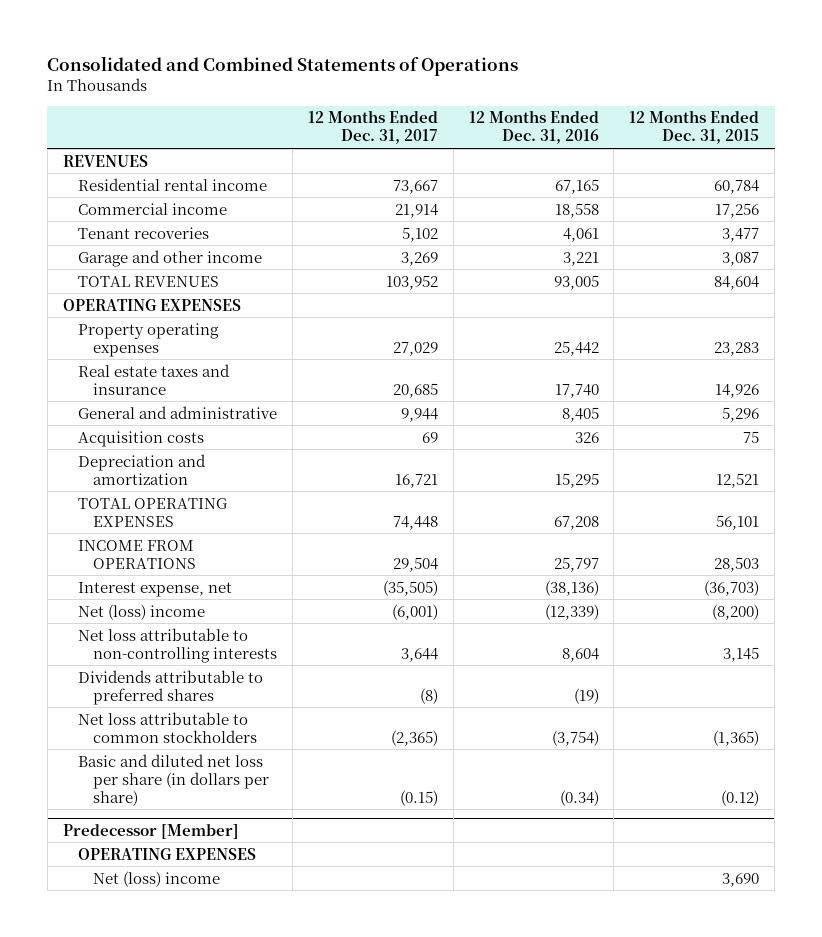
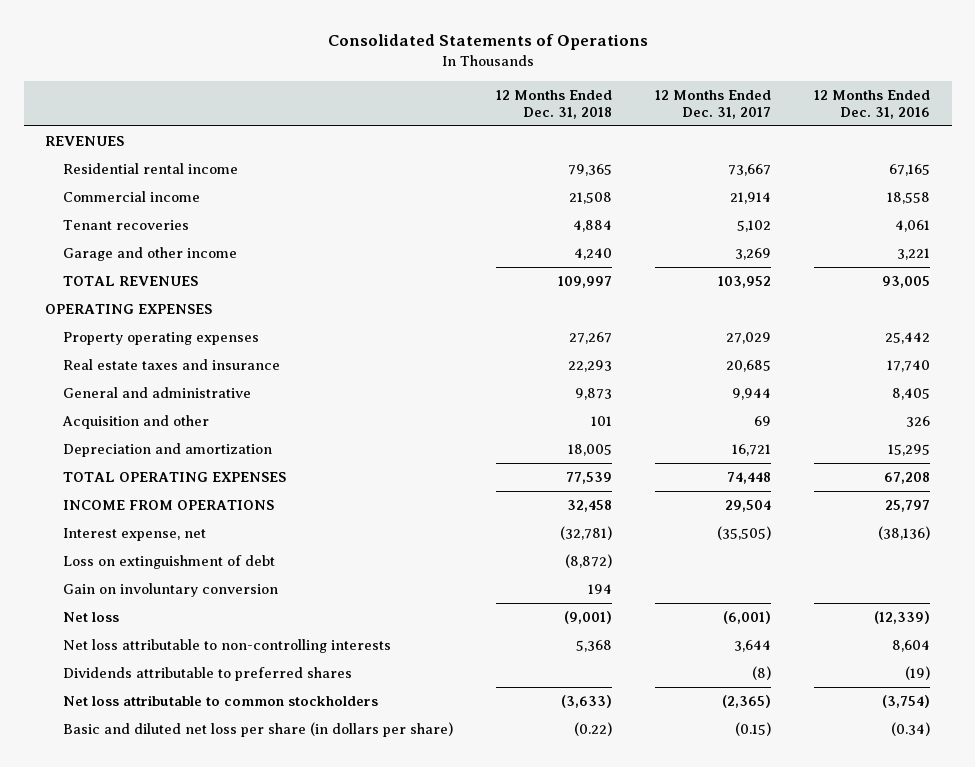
[47,55,519,76] Consolidated and Combined Statements of Operations -> [327,34,648,51] Consolidated Statements of Operations
[629,110,760,145] 12 Months Ended Dec. 31, 2015 -> none
none -> [496,89,613,119] 12 Months Ended Dec. 31, 2018
[77,430,204,447] Acquisition costs -> [62,415,210,430] Acquisition and other
none -> [63,555,276,570] Loss on extinguishment of debt
none -> [63,583,279,598] Gain on involuntary conversion
[77,603,205,620] Net (loss) income -> [63,612,120,623] Net loss
[62,823,239,839] Predecessor [Member] -> none
[77,847,256,860] OPERATING EXPENSES -> none
[93,870,221,887] Net (loss) income -> none

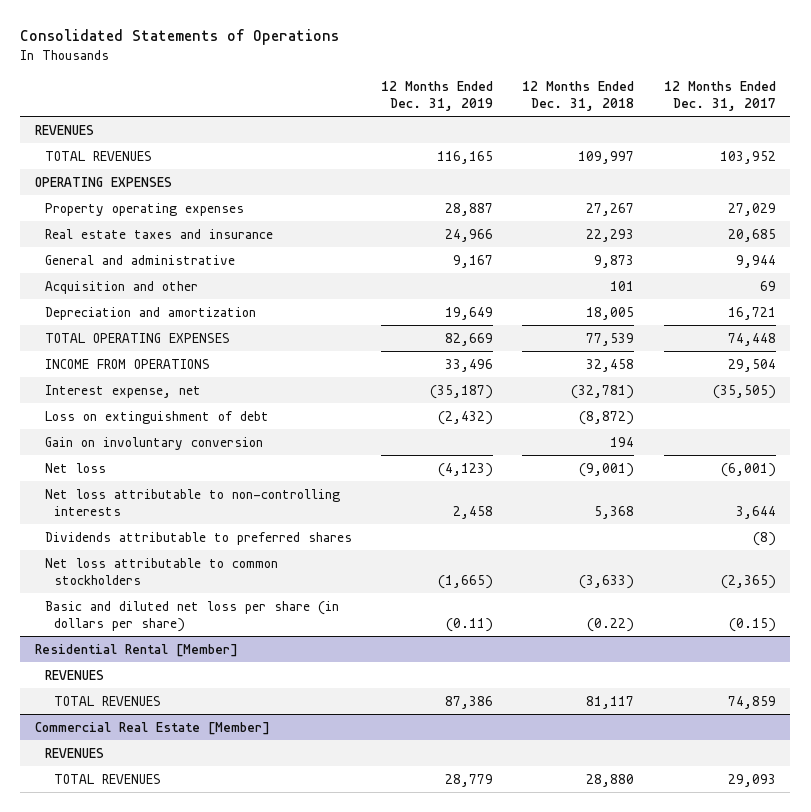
[814,89,931,119] 12 Months Ended Dec. 31, 2016 -> none
none -> [380,80,493,112] 12 Months Ended Dec. 31, 2019
[63,163,239,175] Residential rental income -> none
[63,191,201,203] Commercial income -> none
[63,220,190,231] Tenant recoveries -> none
[63,247,238,262] Garage and other income -> none
none -> [34,643,238,657] Residential Rental [Member]
none -> [44,669,104,680] REVENUES
none -> [54,695,162,706] TOTAL REVENUES
none -> [34,721,270,735] Commercial Real Estate [Member]
none -> [44,747,104,758] REVENUES
none -> [54,773,162,784] TOTAL REVENUES

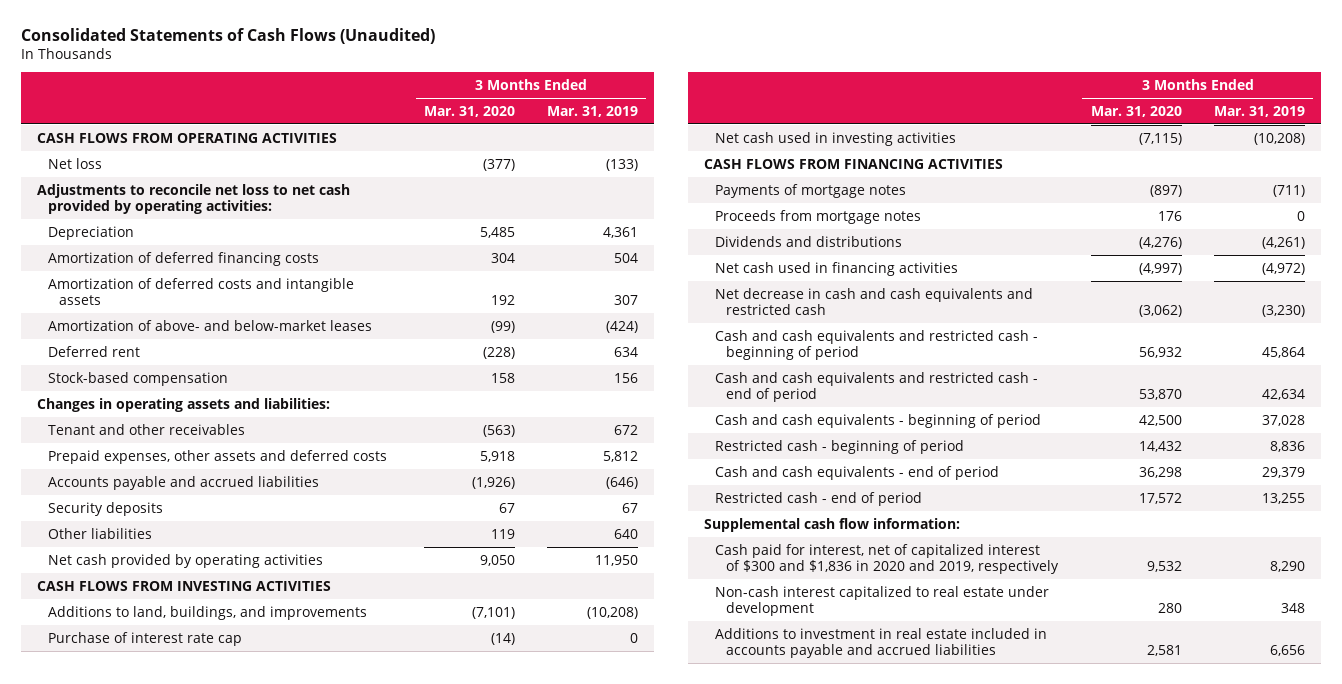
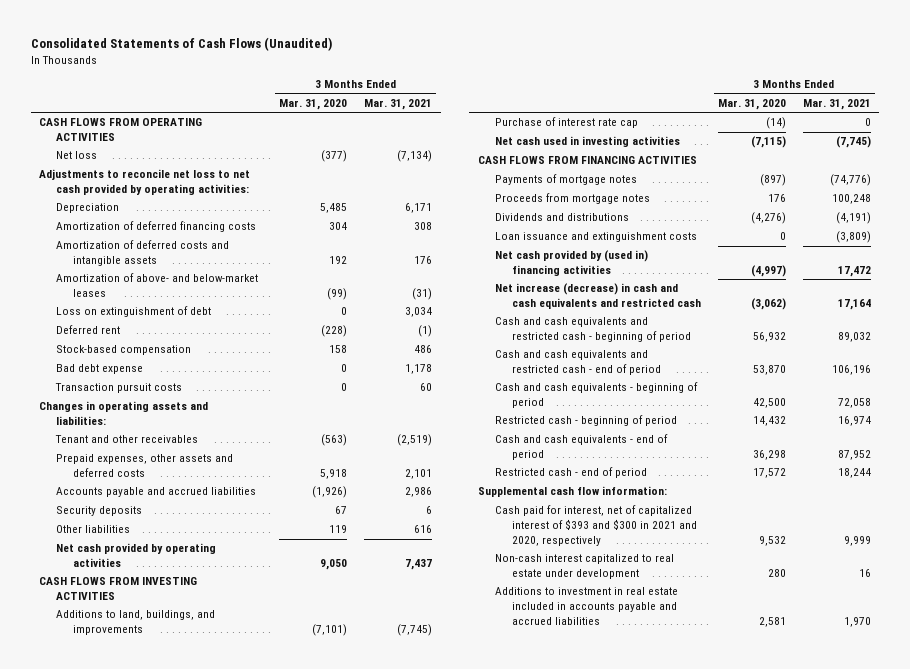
[547,105,639,117] Mar. 31, 2019 -> none
none -> [364,98,433,110] Mar. 31, 2021
none -> [56,306,212,318] Loss on extinguishment of debt
none -> [56,364,144,375] Bad debt expense
none -> [55,383,183,394] Transaction pursuit costs
none -> [494,232,697,243] Loan issuance and extinguishment costs
[714,261,958,276] Net cash used in financing activities -> [494,250,648,277] Net cash provided by (used in) financing activities
[714,287,1033,315] Net decrease in cash and cash equivalents and restricted cash -> [494,283,701,310] Net increase (decrease) in cash and cash equivalents and restricted cash
[714,543,1060,574] Cash paid for interest, net of capitalized interest of $300 and $1,836 in 2020 and 2019, respectively -> [494,505,697,546] Cash paid for interest, net of capitalized interest of $393 and $300 in 2021 and 2020, respectively

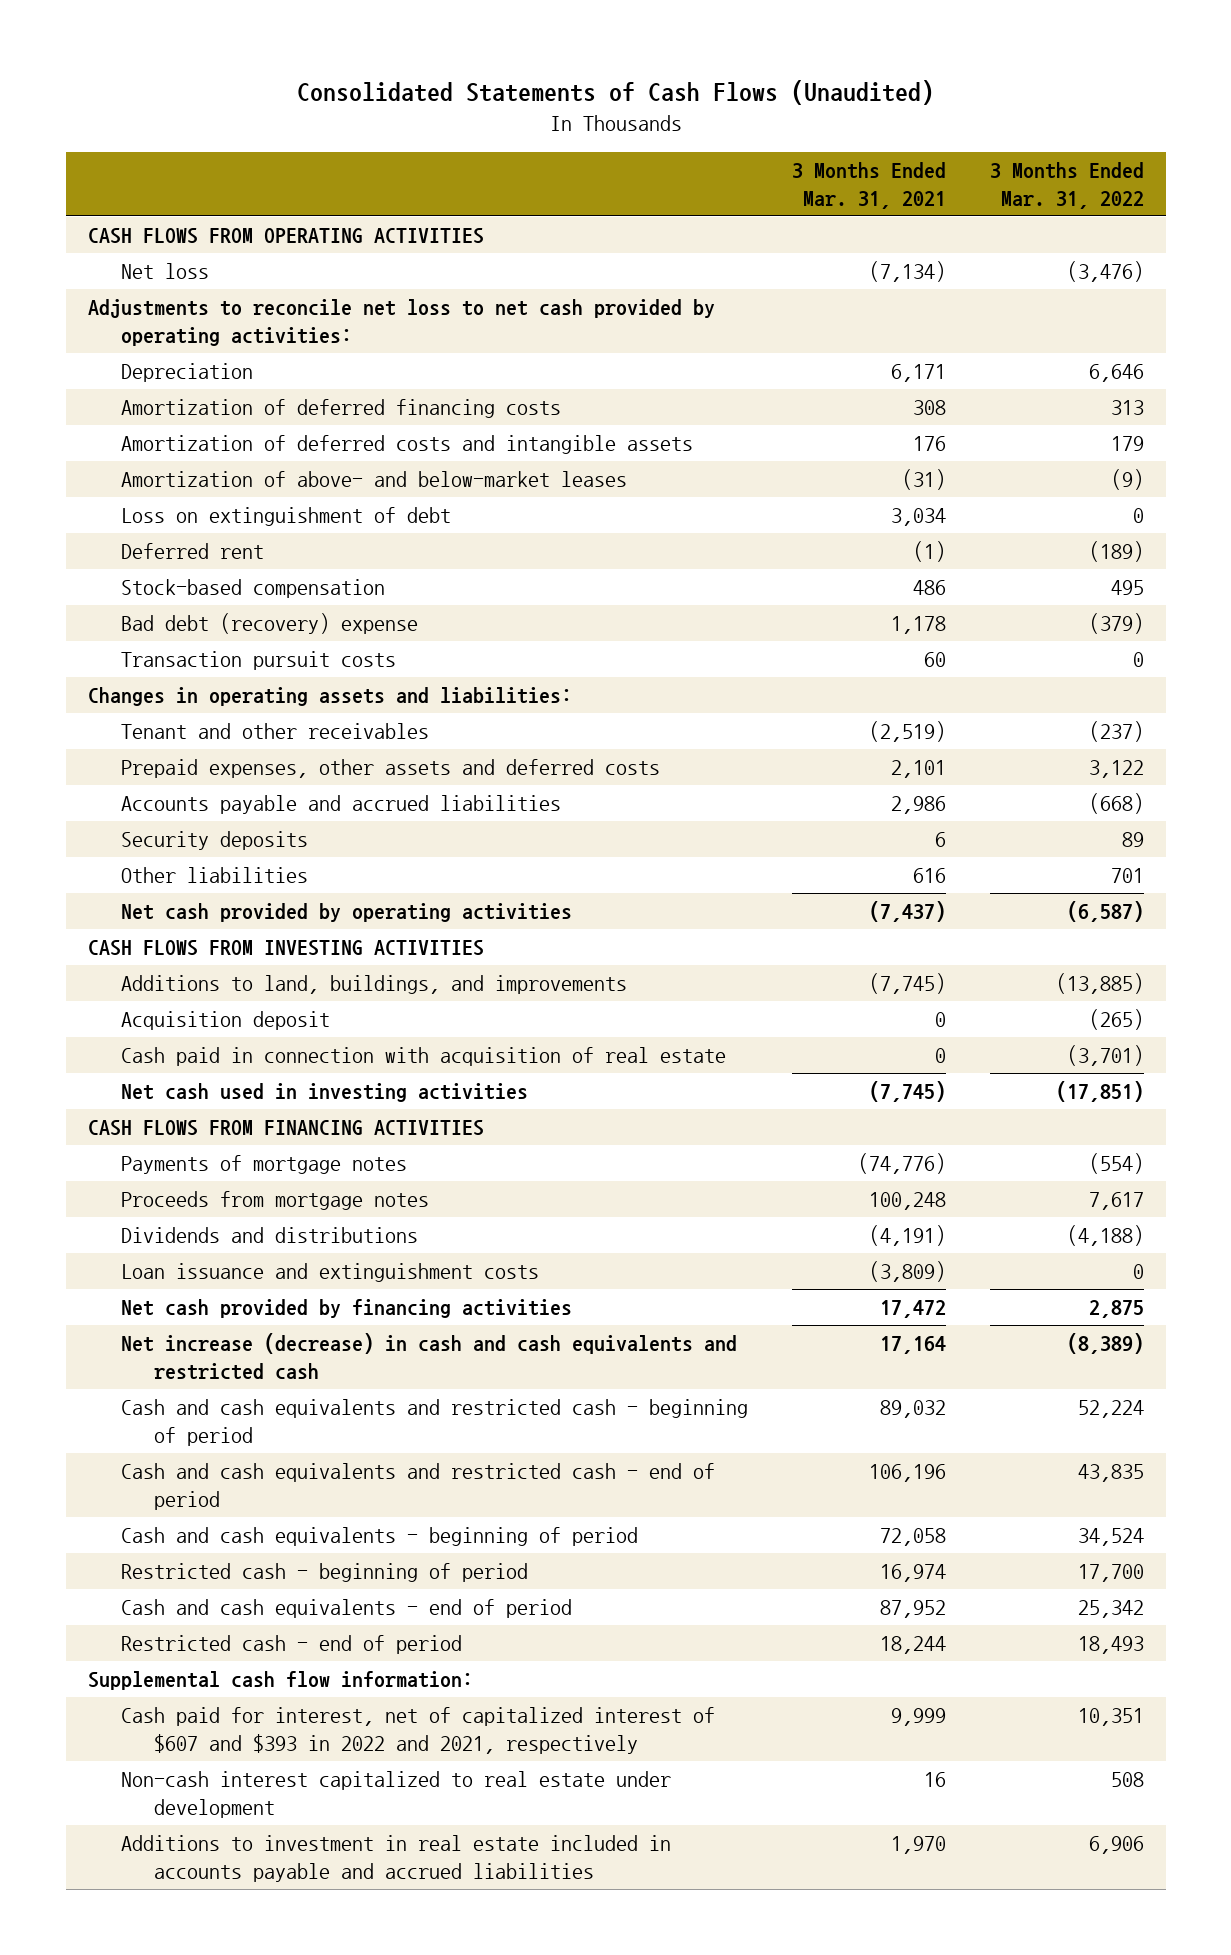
[279,98,348,110] Mar. 31, 2020 -> none
none -> [989,161,1144,209] 3 Months Ended Mar. 31, 2022
[56,364,144,375] Bad debt expense -> [120,613,418,635] Bad debt (recovery) expense
[405,559,433,571] 7,437 -> [868,901,946,923] (7,437)
[494,117,638,129] Purchase of interest rate cap -> none
none -> [120,1011,330,1031] Acquisition deposit
none -> [120,1047,726,1067] Cash paid in connection with acquisition of real estate
[494,250,648,277] Net cash provided by (used in) financing activities -> [120,1299,572,1319] Net cash provided by financing activities
[494,505,697,546] Cash paid for interest, net of capitalized interest of $393 and $300 in 2021 and 2020, respectively -> [120,1707,715,1755] Cash paid for interest, net of capitalized interest of $607 and $393 in 2022 and 2021, respectively

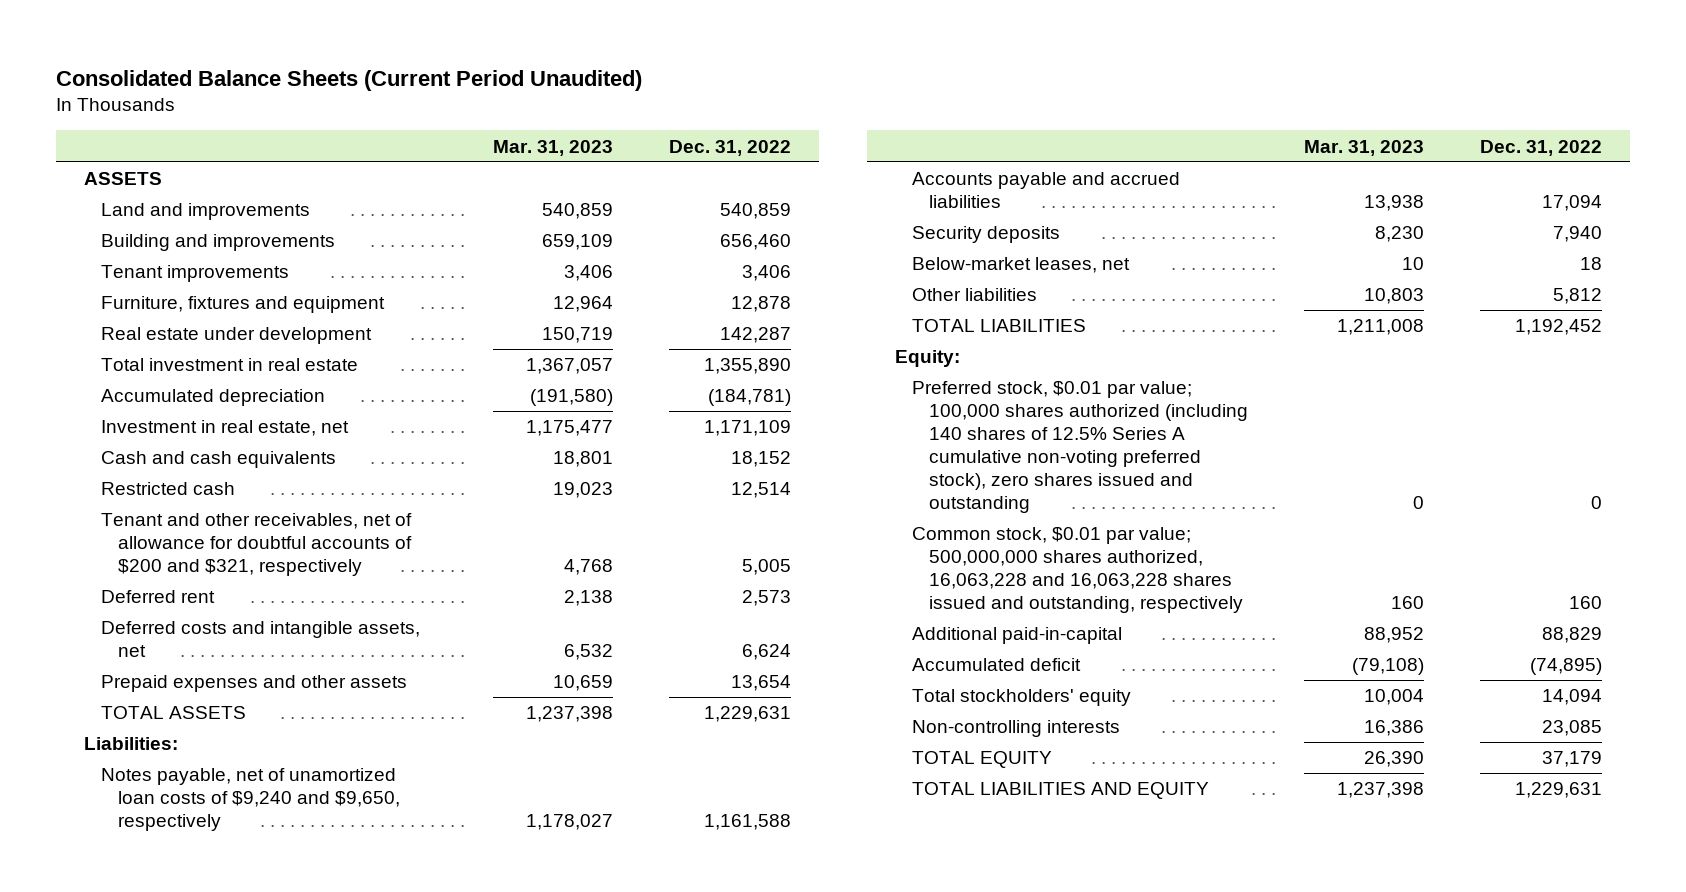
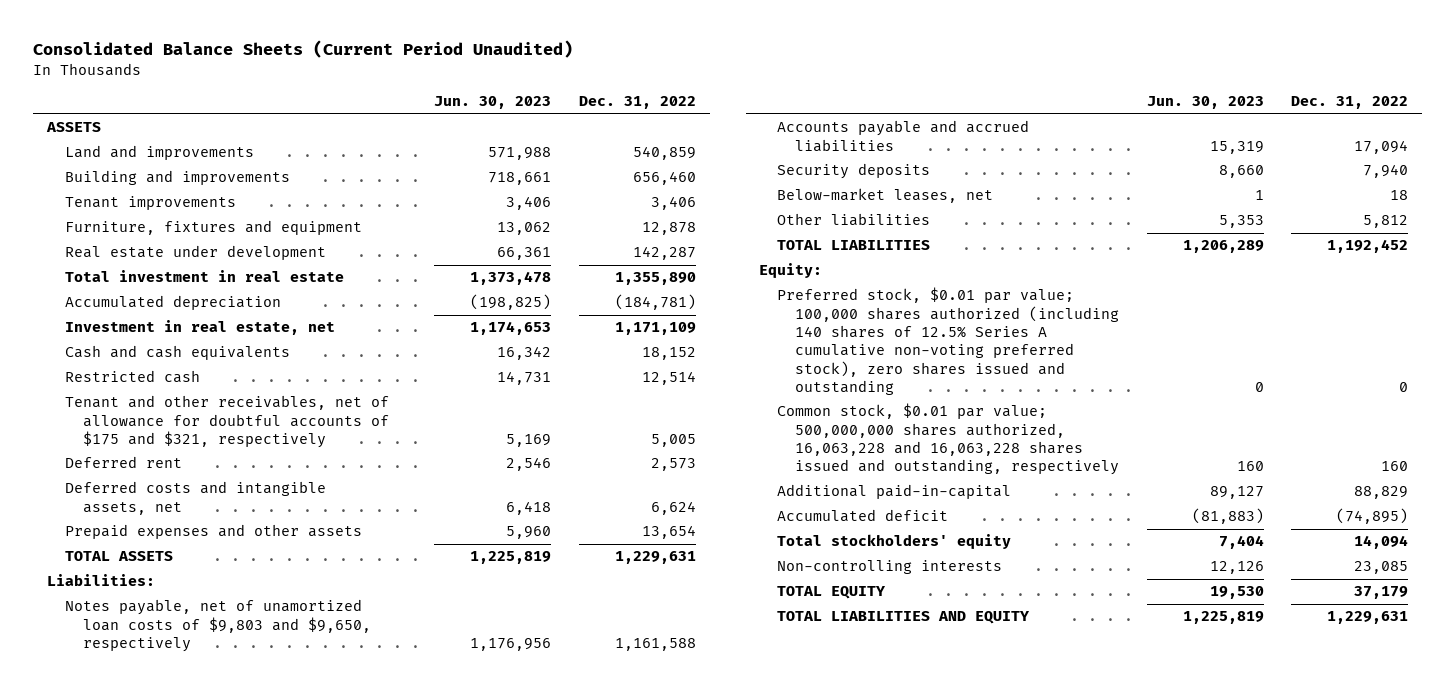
[492,139,613,156] Mar. 31, 2023 -> none
none -> [434,96,552,110] Jun. 30, 2023
[100,513,412,576] Tenant and other receivables, net of allowance for doubtful accounts of $200 and $321, respectively -> [64,395,389,448] Tenant and other receivables, net of allowance for doubtful accounts of $175 and $321, respectively
[100,768,400,831] Notes payable, net of unamortized loan costs of $9,240 and $9,650, respectively -> [64,599,371,652] Notes payable, net of unamortized loan costs of $9,803 and $9,650, respectively

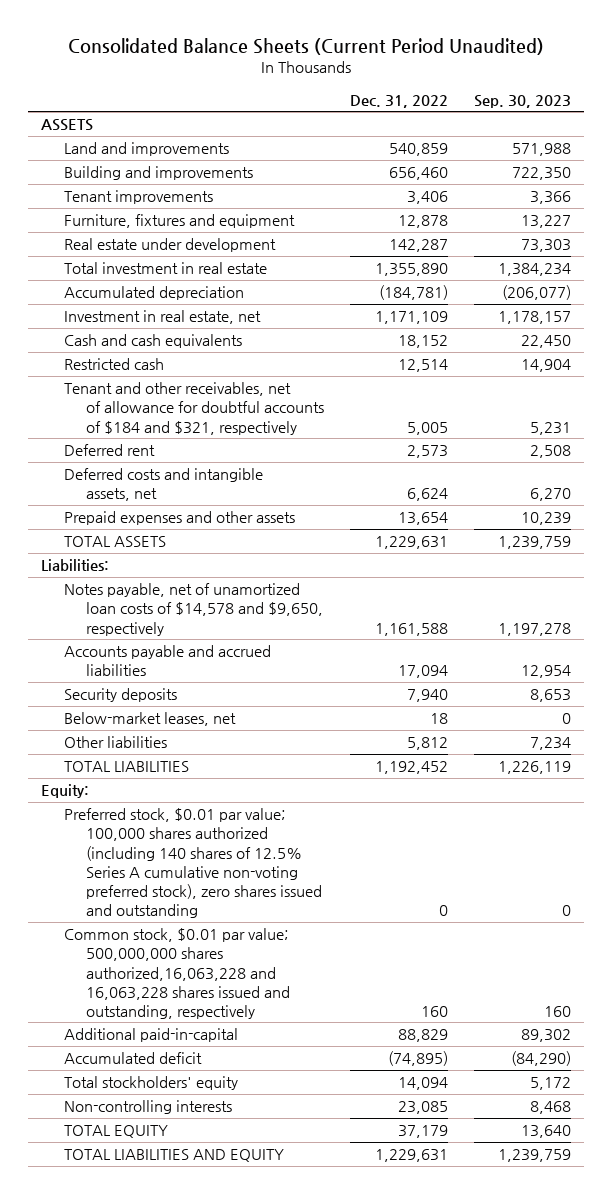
[434,96,552,110] Jun. 30, 2023 -> none
none -> [474,94,572,108] Sep. 30, 2023
[64,395,389,448] Tenant and other receivables, net of allowance for doubtful accounts of $175 and $321, respectively -> [63,382,324,435] Tenant and other receivables, net of allowance for doubtful accounts of $184 and $321, respectively
[64,599,371,652] Notes payable, net of unamortized loan costs of $9,803 and $9,650, respectively -> [63,583,323,636] Notes payable, net of unamortized loan costs of $14,578 and $9,650, respectively
[777,403,1119,476] Common stock, $0.01 par value; 500,000,000 shares authorized, 16,063,228 and 16,063,228 shares issued and outstanding, respectively -> [63,928,290,1019] Common stock, $0.01 par value; 500,000,000 shares authorized,16,063,228 and 16,063,228 shares issued and outstanding, respectively

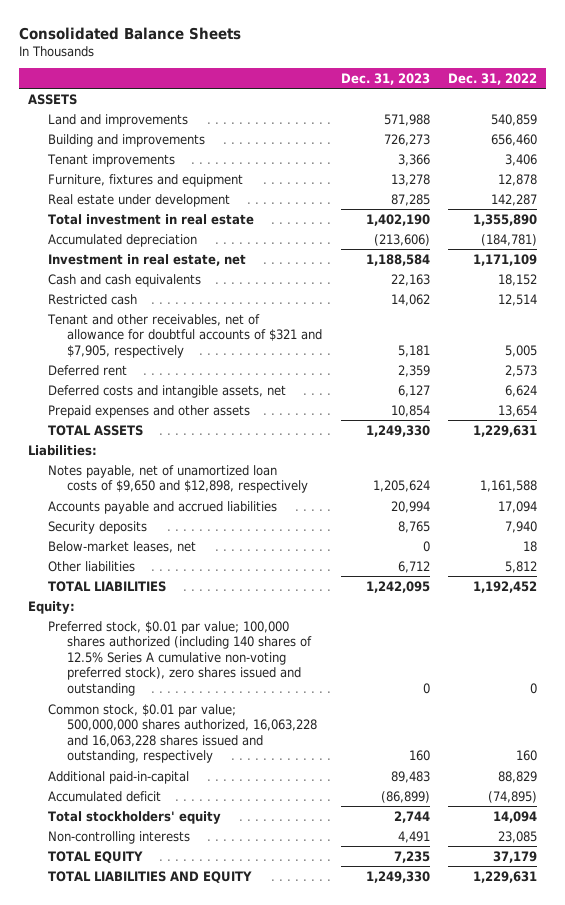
[68,37,545,55] Consolidated Balance Sheets (Current Period Unaudited) -> [19,26,242,40] Consolidated Balance Sheets
[474,94,572,108] Sep. 30, 2023 -> none
none -> [340,72,430,85] Dec. 31, 2023
[63,382,324,435] Tenant and other receivables, net of allowance for doubtful accounts of $184 and $321, respectively -> [46,313,323,358] Tenant and other receivables, net of allowance for doubtful accounts of $321 and $7,905, respectively
[63,583,323,636] Notes payable, net of unamortized loan costs of $14,578 and $9,650, respectively -> [47,464,309,494] Notes payable, net of unamortized loan costs of $9,650 and $12,898, respectively
[63,928,290,1019] Common stock, $0.01 par value; 500,000,000 shares authorized,16,063,228 and 16,063,228 shares issued and outstanding, respectively -> [47,703,318,764] Common stock, $0.01 par value; 500,000,000 shares authorized, 16,063,228 and 16,063,228 shares issued and outstanding, respectively

